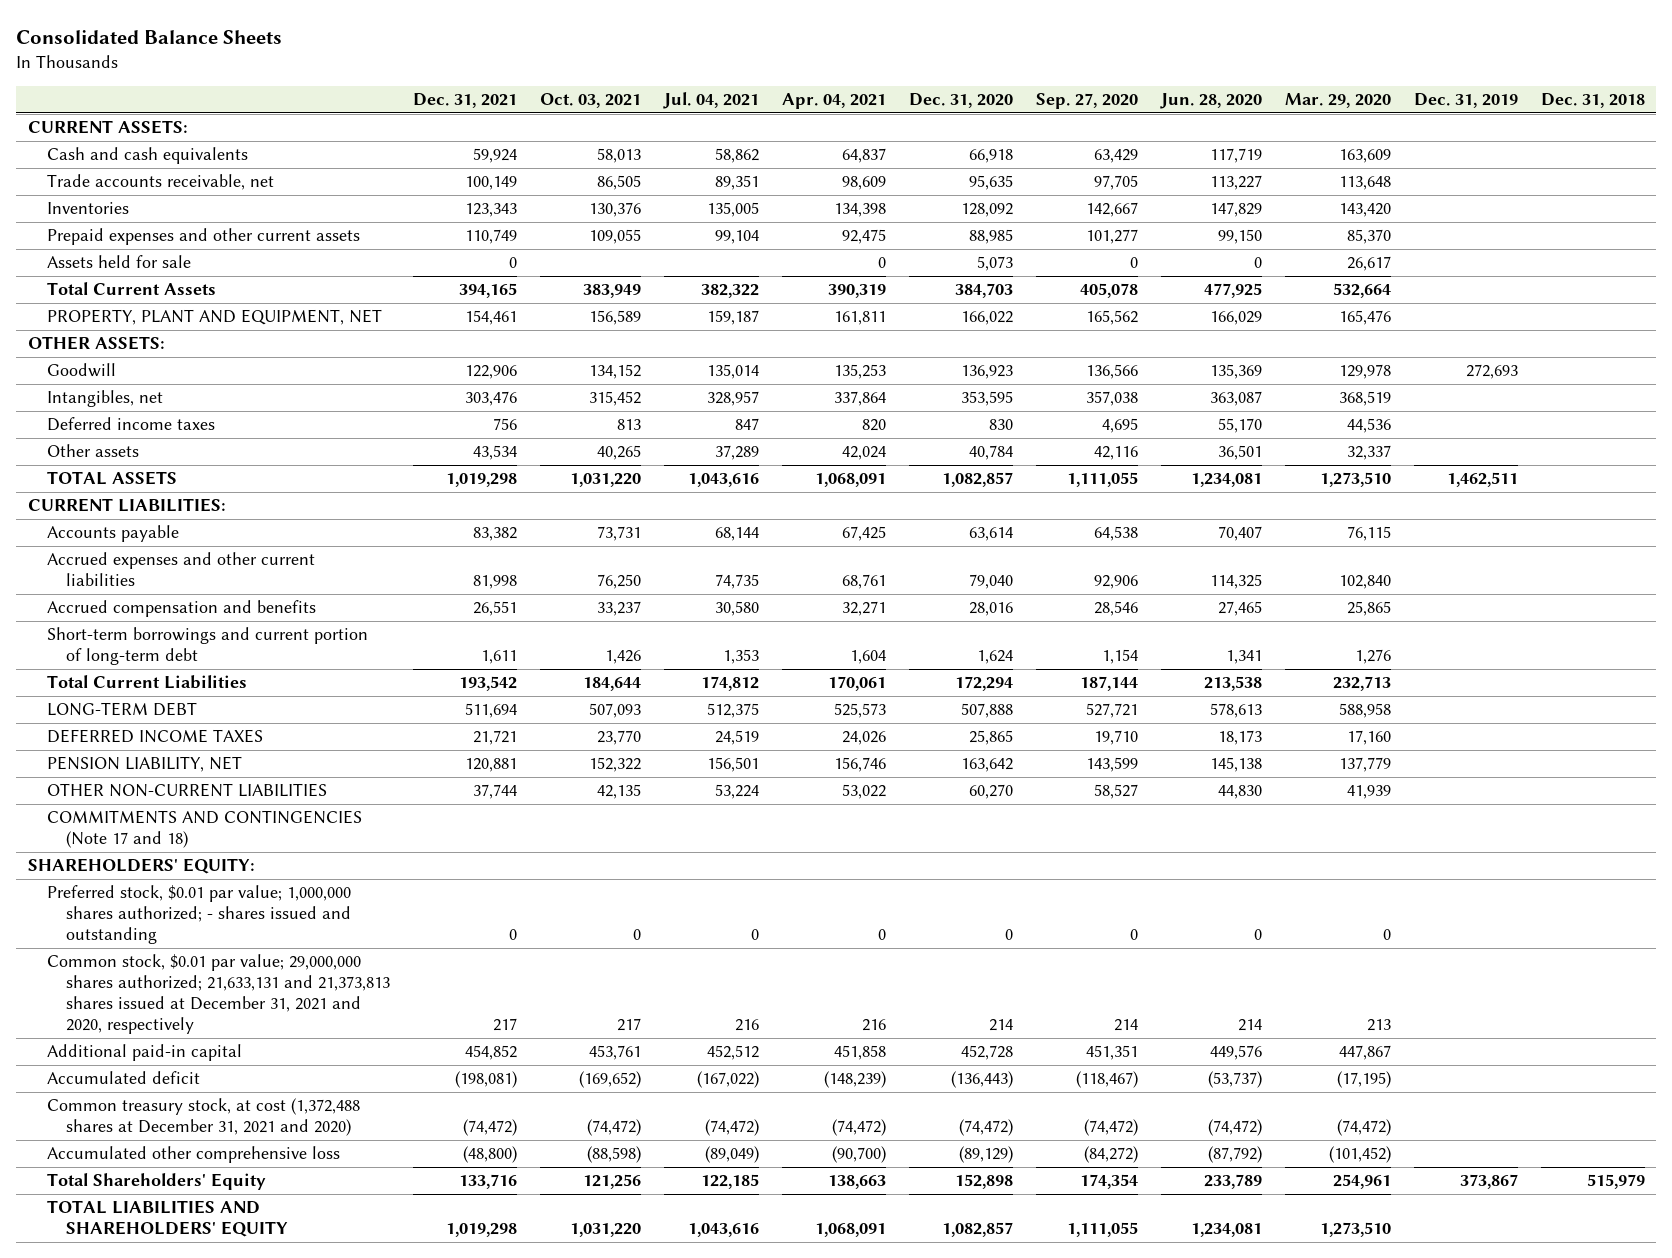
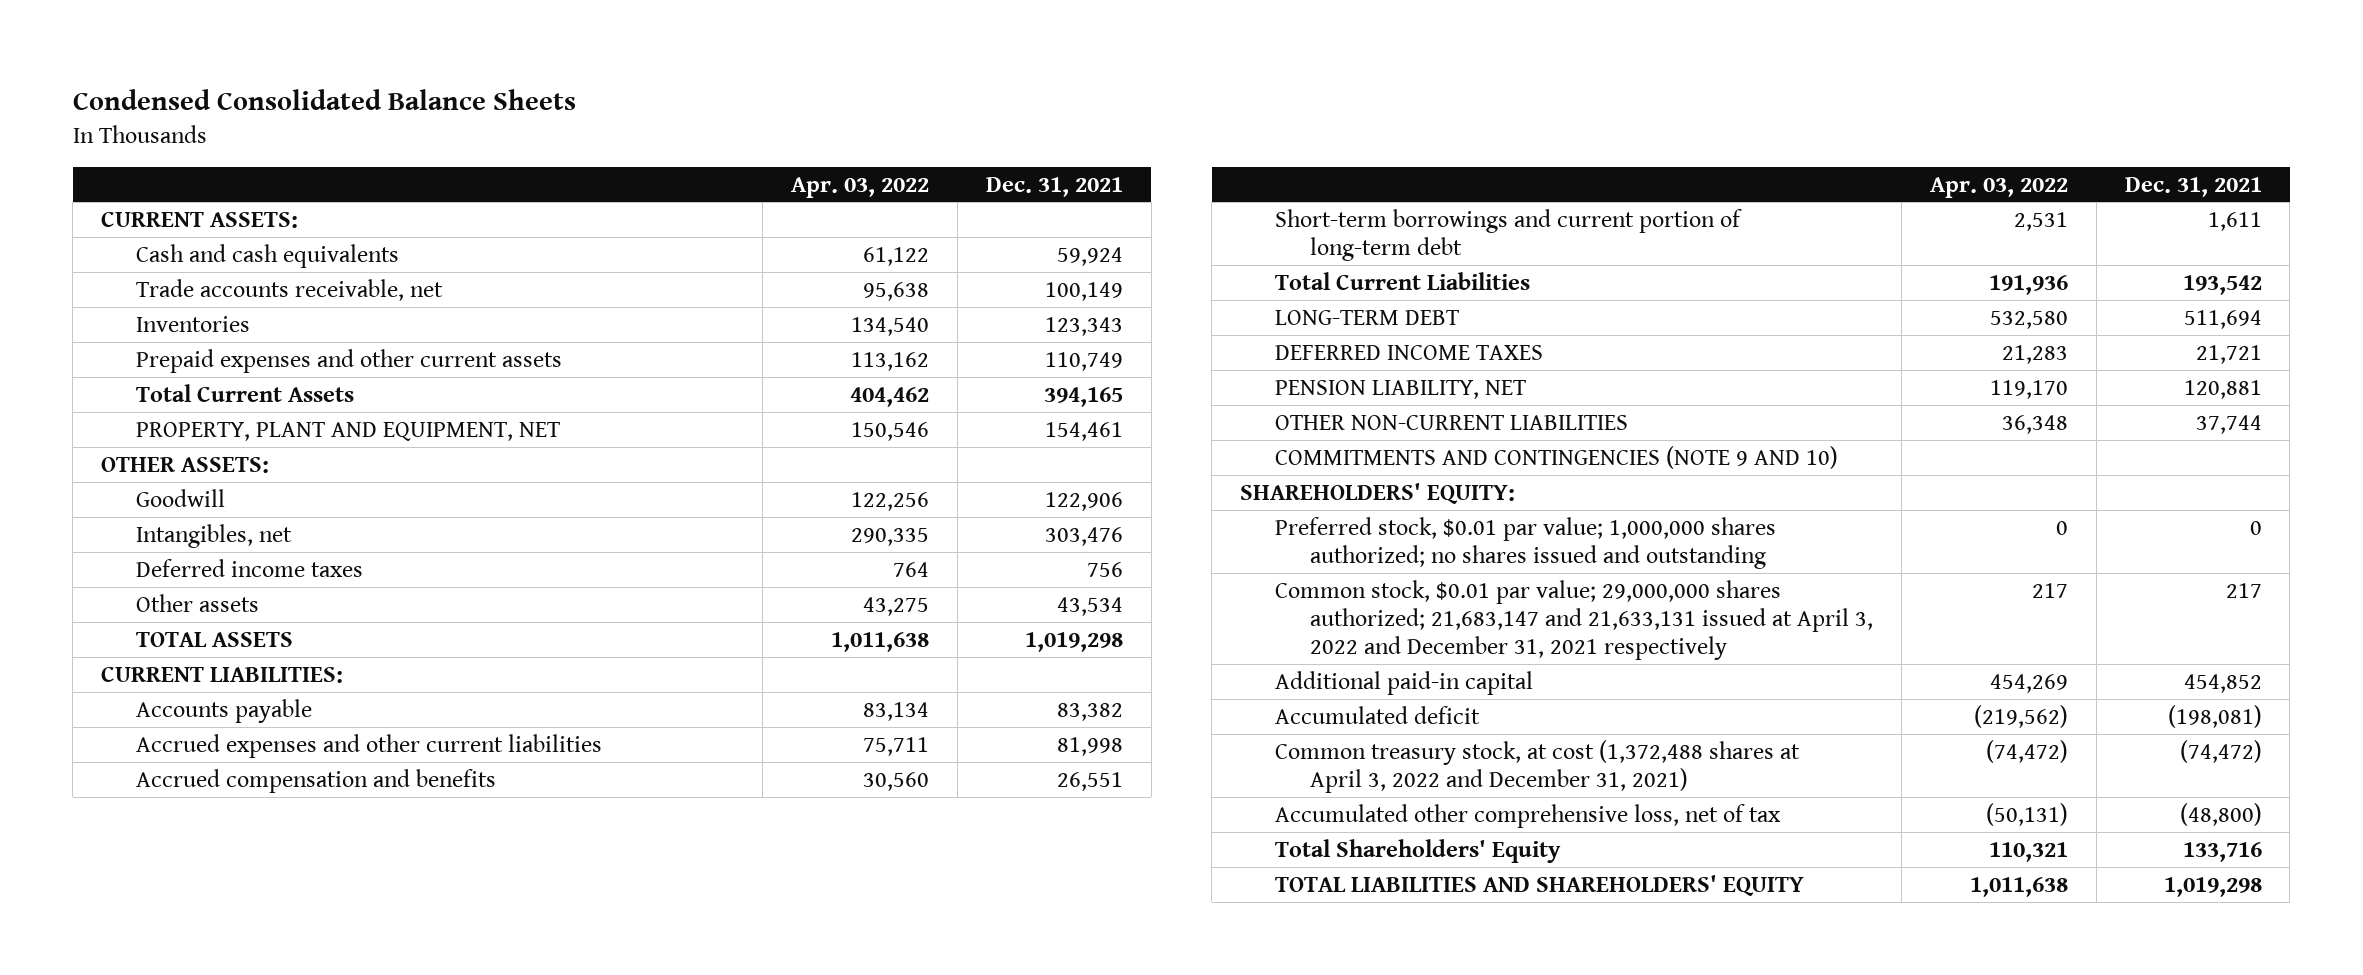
[16,29,283,44] Consolidated Balance Sheets -> [72,89,576,111] Condensed Consolidated Balance Sheets
[540,93,642,109] Oct. 03, 2021 -> none
[663,92,760,110] Jul. 04, 2021 -> none
[782,93,887,110] Apr. 04, 2021 -> none
[908,93,1013,109] Dec. 31, 2020 -> none
[1035,93,1138,110] Sep. 27, 2020 -> none
[1159,93,1262,110] Jun. 28, 2020 -> none
[1284,93,1391,109] Mar. 29, 2020 -> none
[1413,93,1518,109] Dec. 31, 2019 -> none
[1540,93,1645,109] Dec. 31, 2018 -> none
none -> [791,176,930,198] Apr. 03, 2022
[46,255,191,269] Assets held for sale -> none
[46,810,362,849] COMMITMENTS AND CONTINGENCIES (Note 17 and 18) -> [1274,445,1838,469] COMMITMENTS AND CONTINGENCIES (NOTE 9 AND 10)
[46,885,352,945] Preferred stock, $0.01 par value; 1,000,000 shares authorized; - shares issued and outstanding -> [1274,516,1776,570] Preferred stock, $0.01 par value; 1,000,000 shares authorized; no shares issued and outstanding
[46,954,391,1035] Common stock, $0.01 par value; 29,000,000 shares authorized; 21,633,131 and 21,373,813 shares issued at December 31, 2021 and 2020, respectively -> [1274,579,1873,661] Common stock, $0.01 par value; 29,000,000 shares authorized; 21,683,147 and 21,633,131 issued at April 3, 2022 and December 31, 2021 respectively
[46,1098,360,1137] Common treasury stock, at cost (1,372,488 shares at December 31, 2021 and 2020) -> [1274,739,1800,794] Common treasury stock, at cost (1,372,488 shares at April 3, 2022 and December 31, 2021)
[46,1146,340,1164] Accumulated other comprehensive loss -> [1274,803,1781,828] Accumulated other comprehensive loss, net of tax

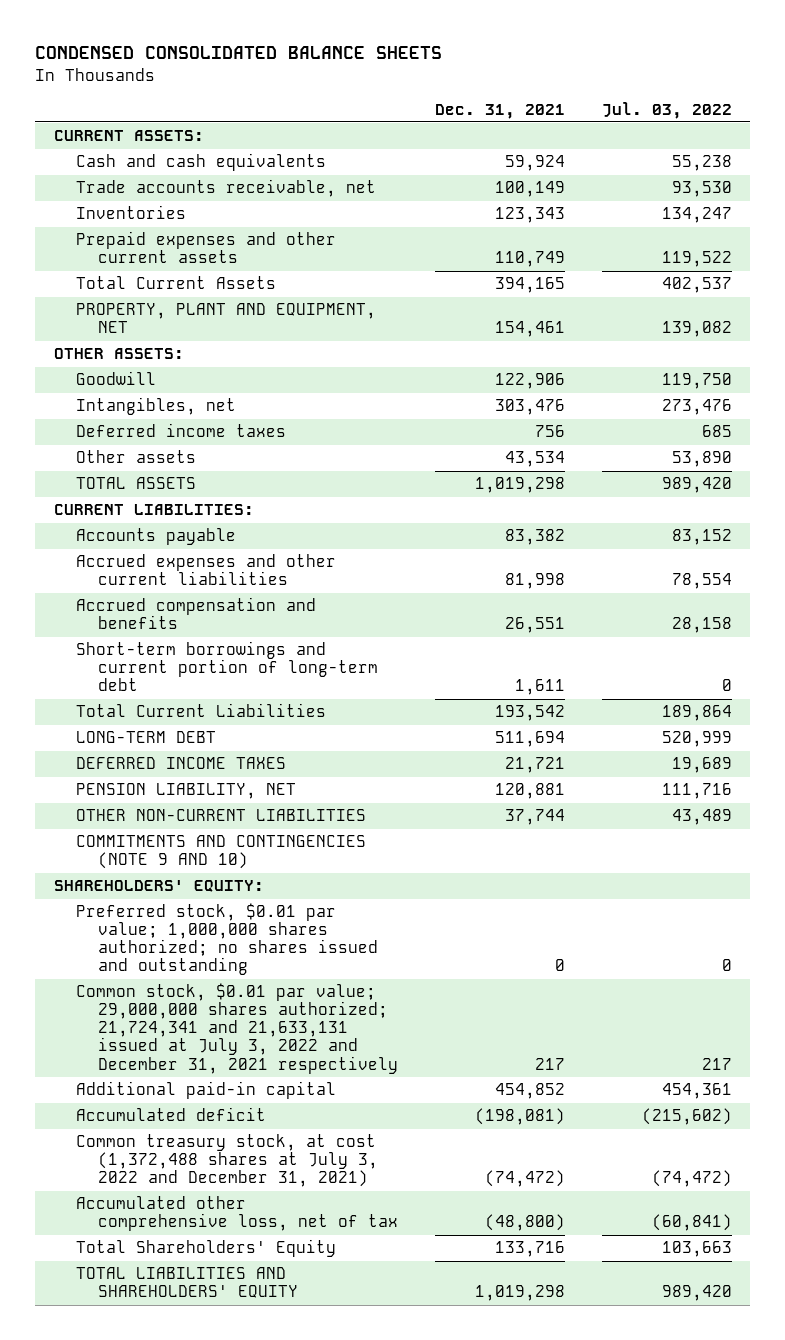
[72,89,576,111] Condensed Consolidated Balance Sheets -> [35,46,443,60] CONDENSED CONSOLIDATED BALANCE SHEETS
[791,176,930,198] Apr. 03, 2022 -> none
none -> [601,101,732,119] Jul. 03, 2022
[1274,579,1873,661] Common stock, $0.01 par value; 29,000,000 shares authorized; 21,683,147 and 21,633,131 issued at April 3, 2022 and December 31, 2021 respectively -> [75,983,398,1074] Common stock, $0.01 par value; 29,000,000 shares authorized; 21,724,341 and 21,633,131 issued at July 3, 2022 and December 31, 2021 respectively
[1274,739,1800,794] Common treasury stock, at cost (1,372,488 shares at April 3, 2022 and December 31, 2021) -> [75,1134,378,1188] Common treasury stock, at cost (1,372,488 shares at July 3, 2022 and December 31, 2021)

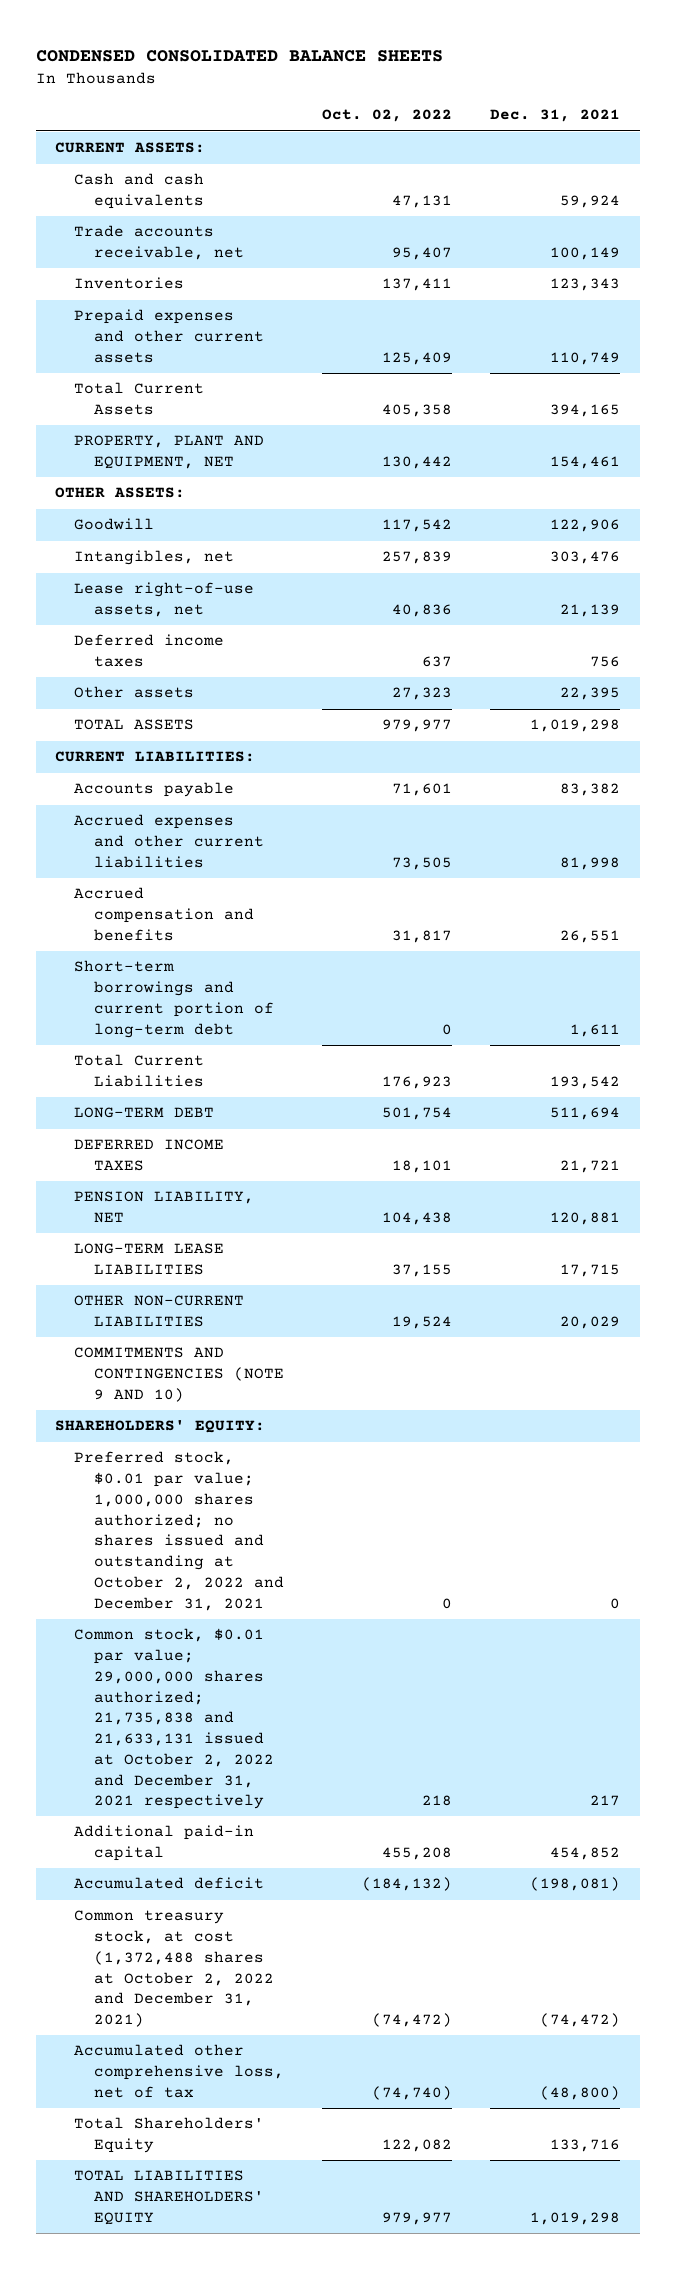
[601,101,732,119] Jul. 03, 2022 -> none
none -> [322,109,453,123] Oct. 02, 2022
none -> [74,582,255,618] Lease right-of-use assets, net
[504,451,565,468] 43,534 -> [560,687,621,701] 22,395
none -> [74,1243,225,1276] LONG-TERM LEASE LIABILITIES
[504,809,565,826] 37,744 -> [560,1316,621,1330] 20,029
[75,903,378,976] Preferred stock, $0.01 par value; 1,000,000 shares authorized; no shares issued and outstanding -> [74,1451,284,1611] Preferred stock, $0.01 par value; 1,000,000 shares authorized; no shares issued and outstanding at October 2, 2022 and December 31, 2021
[75,983,398,1074] Common stock, $0.01 par value; 29,000,000 shares authorized; 21,724,341 and 21,633,131 issued at July 3, 2022 and December 31, 2021 respectively -> [74,1628,274,1810] Common stock, $0.01 par value; 29,000,000 shares authorized; 21,735,838 and 21,633,131 issued at October 2, 2022 and December 31, 2021 respectively
[75,1134,378,1188] Common treasury stock, at cost (1,372,488 shares at July 3, 2022 and December 31, 2021) -> [74,1910,274,2028] Common treasury stock, at cost (1,372,488 shares at October 2, 2022 and December 31, 2021)

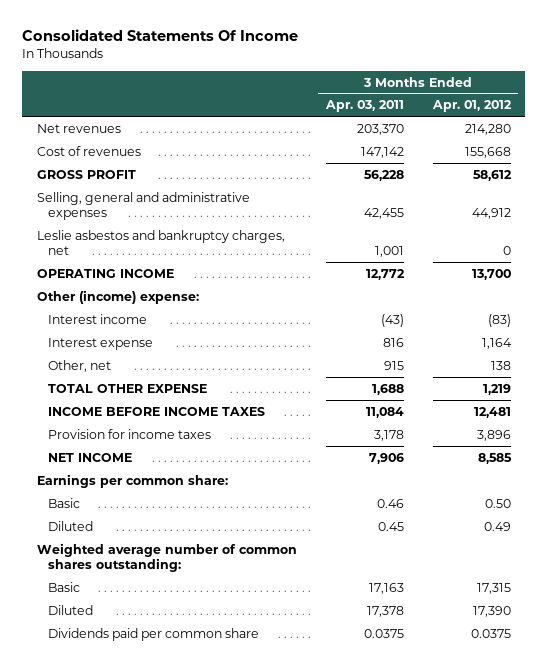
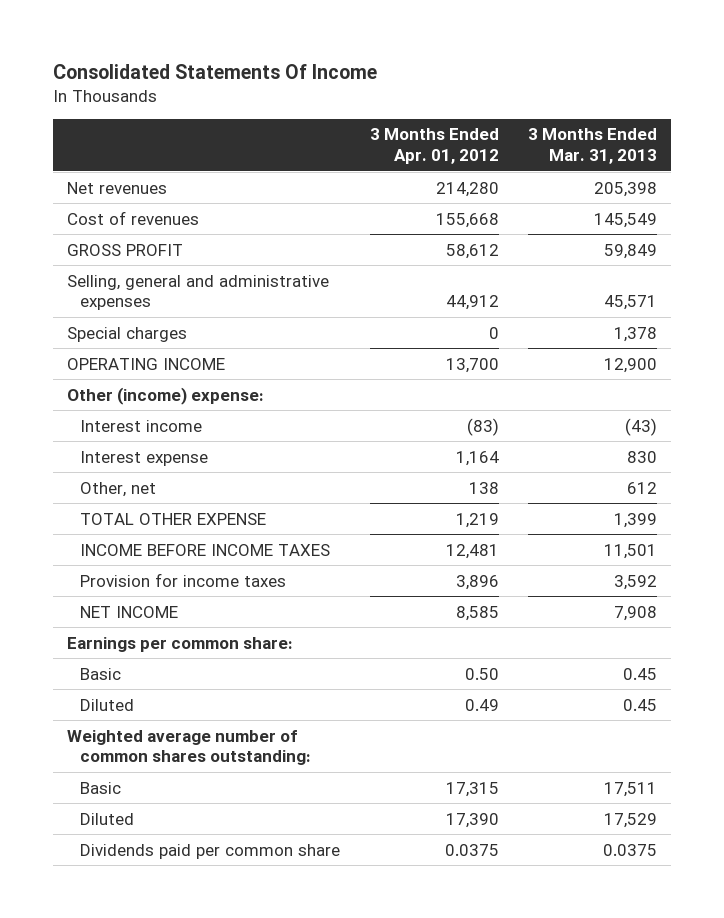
[324,100,404,113] Apr. 03, 2011 -> none
none -> [527,128,657,165] 3 Months Ended Mar. 31, 2013
[36,229,285,255] Leslie asbestos and bankruptcy charges, net -> none
none -> [67,326,188,342] Special charges

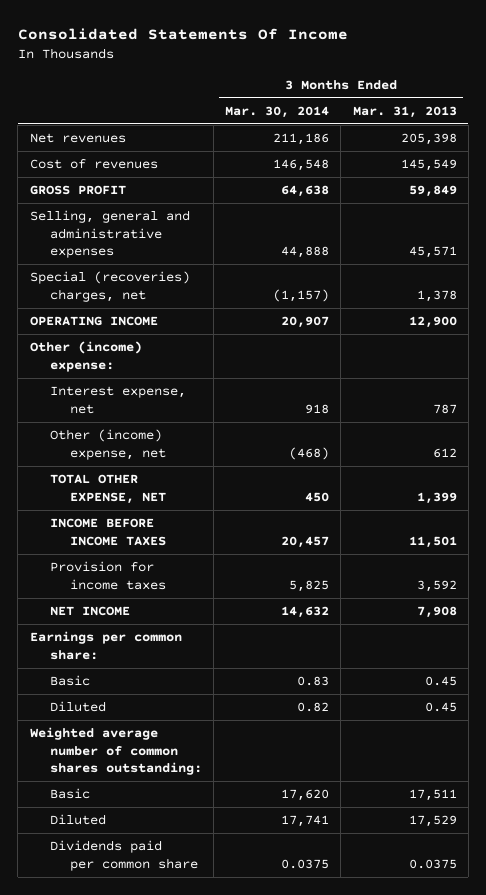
[369,128,499,165] 3 Months Ended Apr. 01, 2012 -> none
none -> [225,105,330,118] Mar. 30, 2014
[67,326,188,342] Special charges -> [29,270,190,302] Special (recoveries) charges, net
[80,419,203,432] Interest income -> none
[80,450,209,466] Interest expense -> [49,385,186,414] Interest expense, net
[626,450,657,463] 830 -> [432,403,457,414] 787
[80,481,157,497] Other, net -> [49,428,167,460] Other (income) expense, net
[80,512,267,525] TOTAL OTHER EXPENSE -> [49,473,167,504] TOTAL OTHER EXPENSE, NET

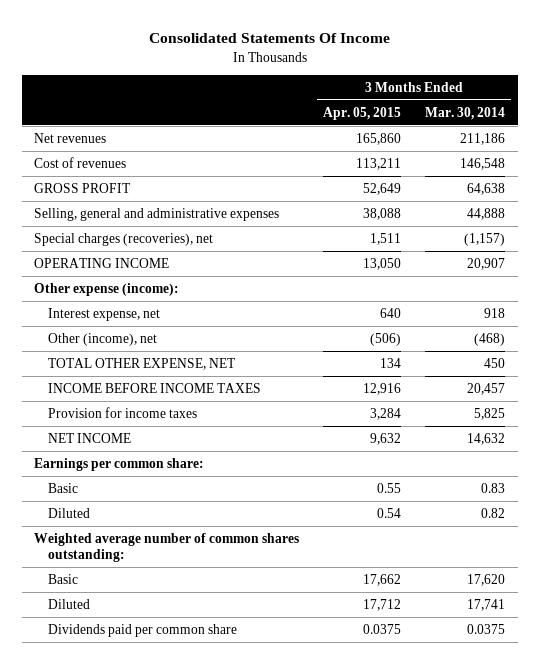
[352,105,457,118] Mar. 31, 2013 -> none
none -> [323,106,402,120] Apr. 05, 2015
[29,270,190,302] Special (recoveries) charges, net -> [34,232,214,246] Special charges (recoveries), net
[29,340,142,372] Other (income) expense: -> [34,282,180,296] Other expense (income):
[49,428,167,460] Other (income) expense, net -> [48,332,158,346] Other (income), net

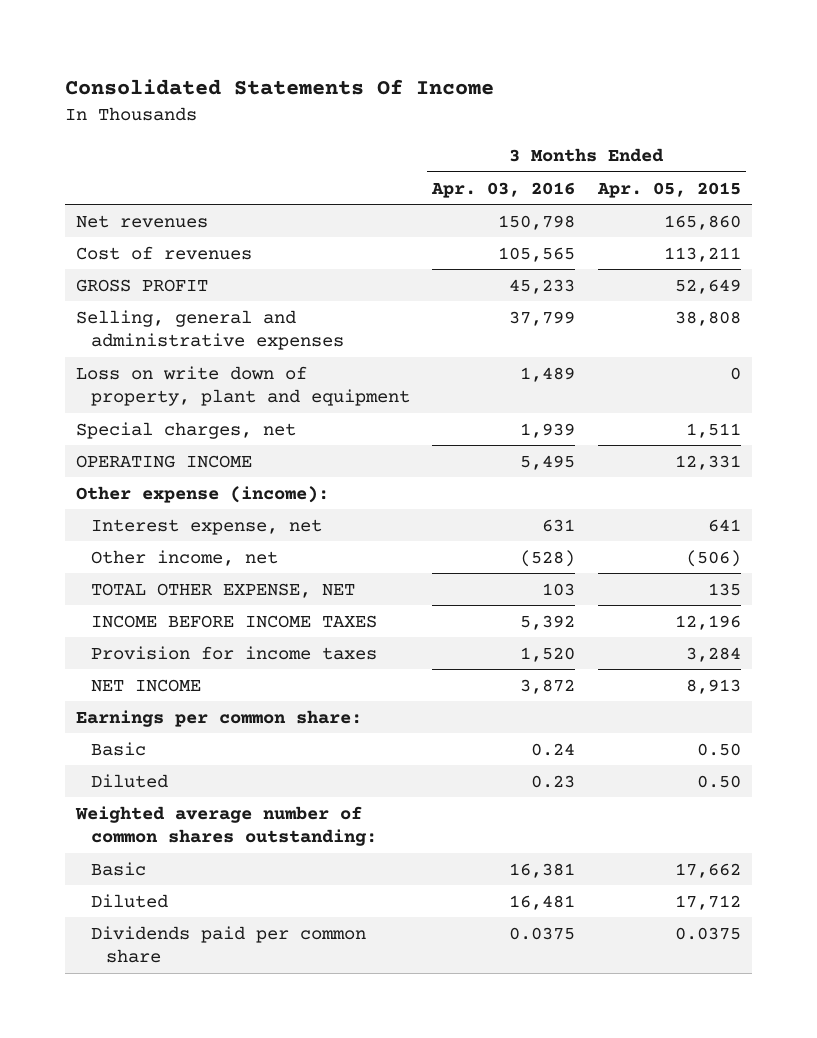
[425,106,506,120] Mar. 30, 2014 -> none
none -> [431,181,576,198] Apr. 03, 2016
[363,207,402,220] 38,088 -> [674,310,741,326] 38,808
none -> [75,365,410,407] Loss on write down of property, plant and equipment
[34,232,214,246] Special charges (recoveries), net -> [75,421,296,439] Special charges, net
[363,257,402,270] 13,050 -> [674,454,741,470] 12,331
[380,307,402,318] 640 -> [707,518,741,532] 641
[48,332,158,346] Other (income), net -> [90,549,278,566] Other income, net
[380,357,402,368] 134 -> [707,582,741,596] 135
[363,382,402,395] 12,916 -> [674,614,741,630] 12,196
[370,432,402,445] 9,632 -> [685,678,741,694] 8,913
[377,482,402,493] 0.55 -> [696,742,741,756] 0.50
[377,507,402,518] 0.54 -> [696,774,741,788] 0.50

